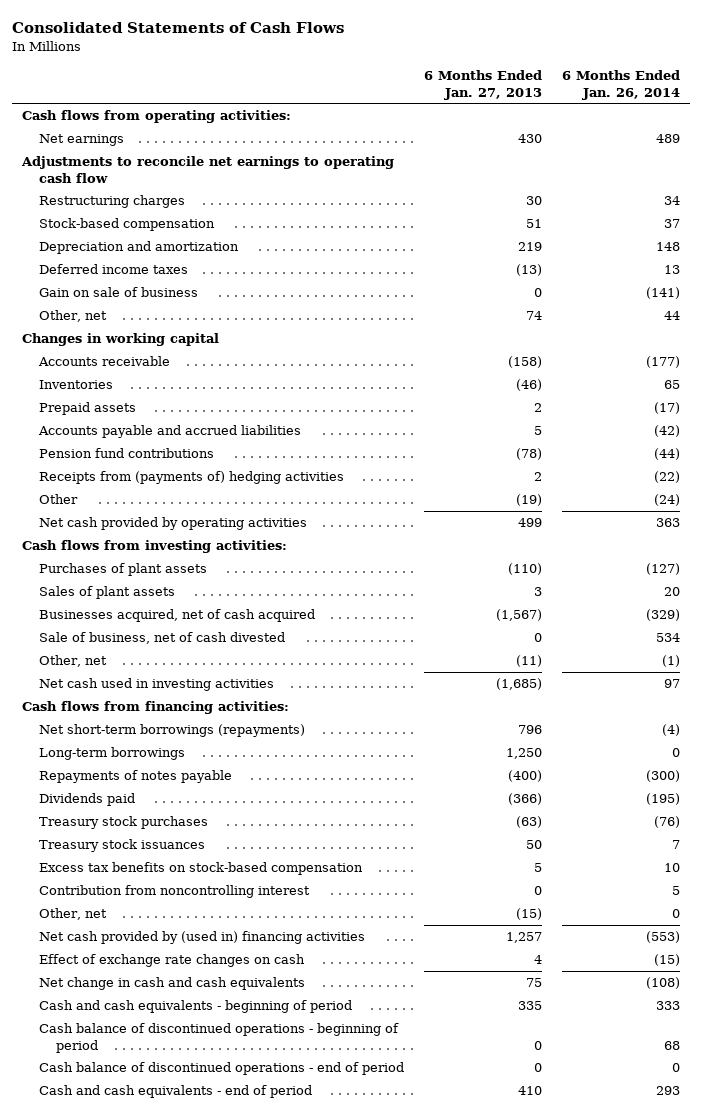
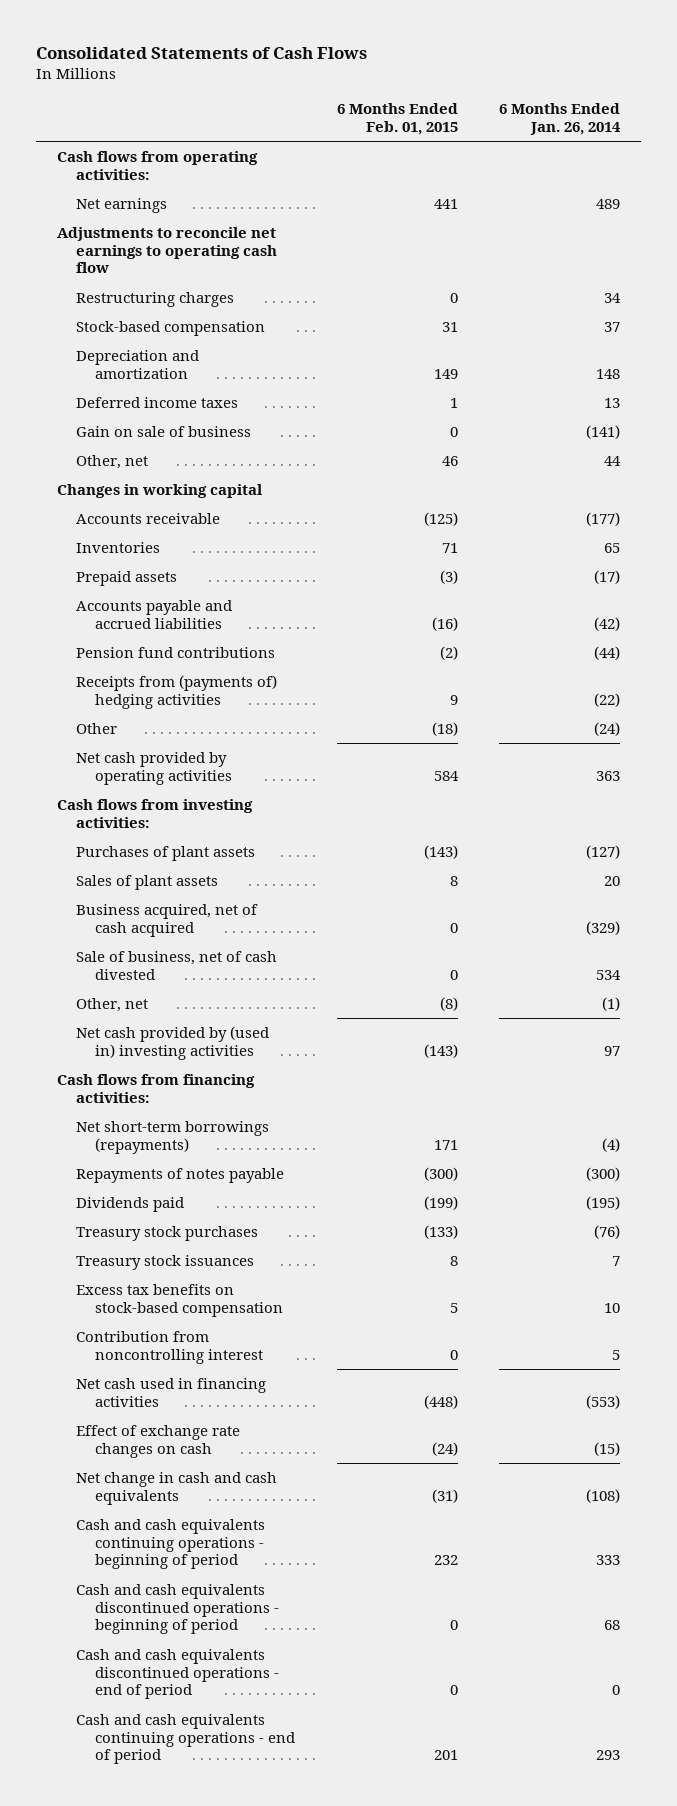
[423,70,542,100] 6 Months Ended Jan. 27, 2013 -> none
none -> [336,102,458,135] 6 Months Ended Feb. 01, 2015
[39,609,316,623] Businesses acquired, net of cash acquired -> [75,904,258,937] Business acquired, net of cash acquired
[39,678,275,692] Net cash used in investing activities -> [75,1026,269,1060] Net cash provided by (used in) investing activities
[39,747,186,761] Long-term borrowings -> none
[39,908,108,921] Other, net -> none
[39,931,366,945] Net cash provided by (used in) financing activities -> [75,1378,266,1407] Net cash used in financing activities
[39,1000,353,1014] Cash and cash equivalents - beginning of period -> [75,1519,265,1570] Cash and cash equivalents continuing operations - beginning of period
[39,1023,400,1053] Cash balance of discontinued operations - beginning of period -> [75,1584,279,1635] Cash and cash equivalents discontinued operations - beginning of period
[39,1062,405,1076] Cash balance of discontinued operations - end of period -> [75,1649,279,1700] Cash and cash equivalents discontinued operations - end of period
[39,1085,313,1099] Cash and cash equivalents - end of period -> [75,1714,295,1765] Cash and cash equivalents continuing operations - end of period

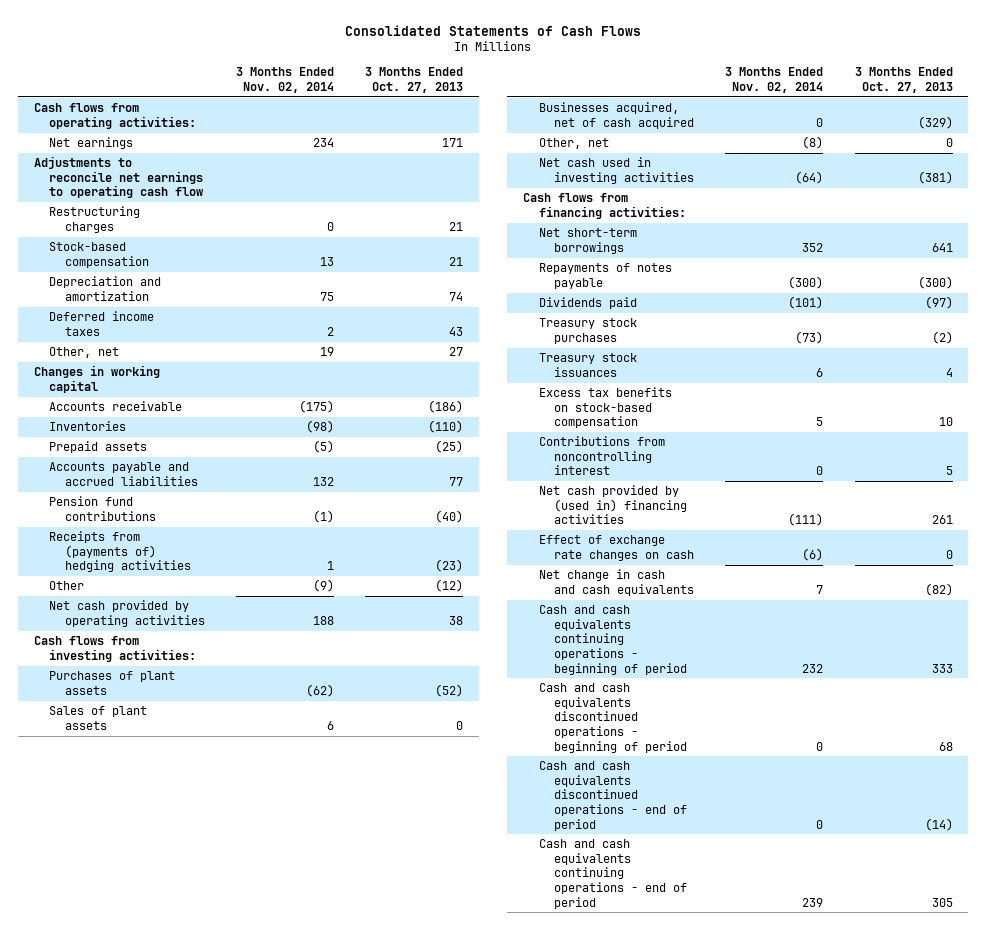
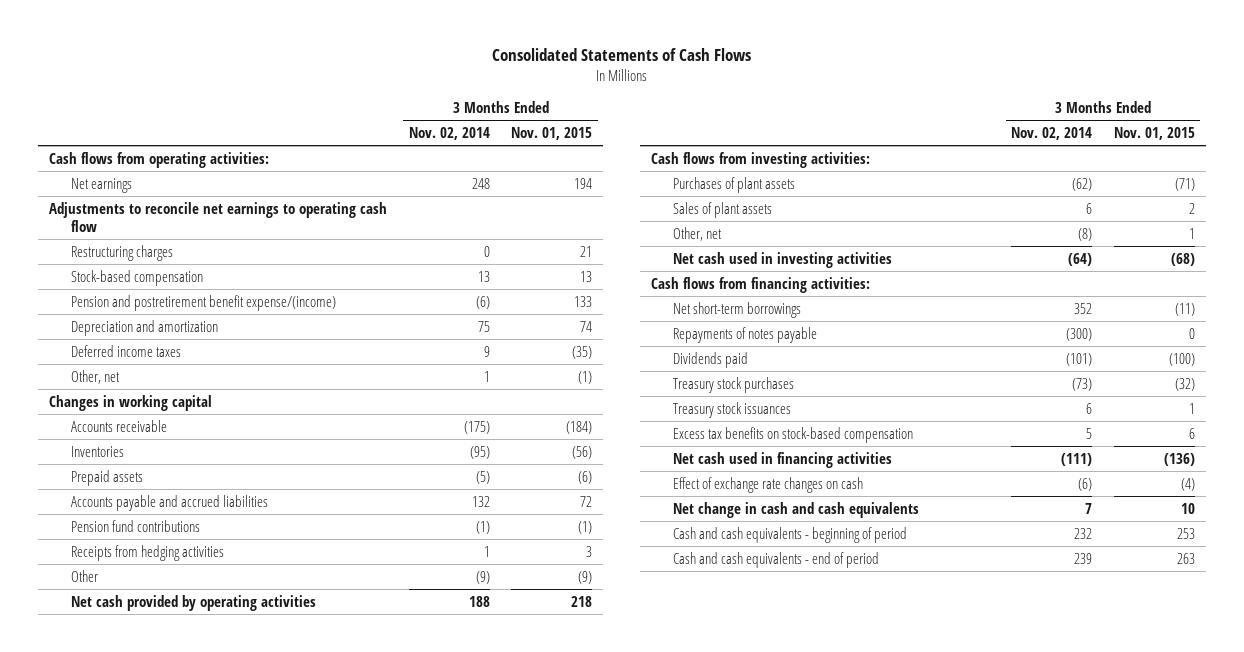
[365,67,464,93] 3 Months Ended Oct. 27, 2013 -> none
none -> [511,127,593,141] Nov. 01, 2015
[313,138,335,148] 234 -> [471,177,490,189] 248
none -> [70,294,336,311] Pension and postretirement benefit expense/(income)
[327,326,335,336] 2 -> [483,345,490,357] 9
[320,347,335,357] 19 -> [483,370,490,382] 1
[306,420,335,434] (98) -> [469,445,490,459] (95)
[49,531,191,573] Receipts from (payments of) hedging activities -> [70,544,224,561] Receipts from hedging activities
[538,102,695,129] Businesses acquired, net of cash acquired -> none
[538,436,665,476] Contributions from noncontrolling interest -> none
[538,485,688,525] Net cash provided by (used in) financing activities -> [673,451,893,468] Net cash used in financing activities
[538,683,688,753] Cash and cash equivalents discontinued operations - beginning of period -> none
[538,761,688,831] Cash and cash equivalents discontinued operations - end of period -> none
[538,605,688,675] Cash and cash equivalents continuing operations - beginning of period -> [673,526,908,543] Cash and cash equivalents - beginning of period
[538,839,688,909] Cash and cash equivalents continuing operations - end of period -> [673,551,880,568] Cash and cash equivalents - end of period

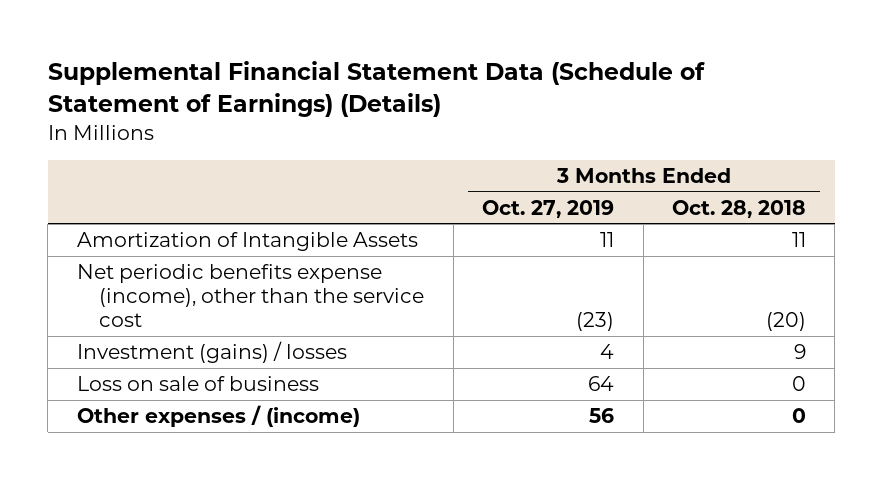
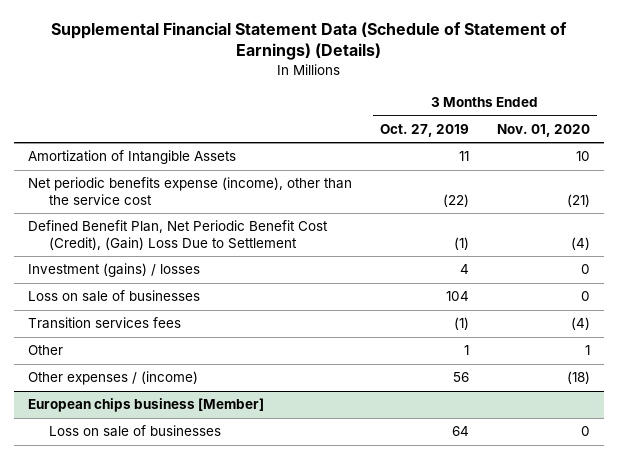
[671,199,806,218] Oct. 28, 2018 -> none
none -> [496,123,590,137] Nov. 01, 2020
[576,312,615,332] (23) -> [442,193,469,207] (22)
none -> [27,220,328,250] Defined Benefit Plan, Net Periodic Benefit Cost (Credit), (Gain) Loss Due to Settlement
[76,375,319,391] Loss on sale of business -> [27,290,200,303] Loss on sale of businesses
[588,375,615,391] 64 -> [445,291,469,302] 104
none -> [27,317,181,330] Transition services fees
none -> [27,345,63,356] Other
none -> [27,398,264,413] European chips business [Member]
none -> [49,425,222,438] Loss on sale of businesses

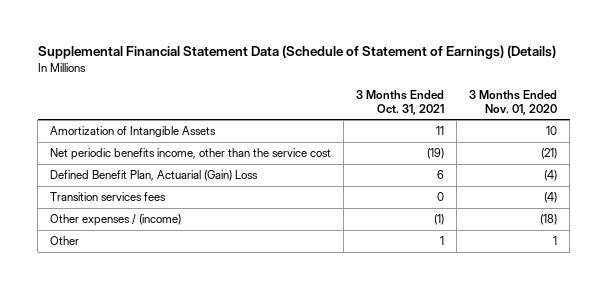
[379,123,469,137] Oct. 27, 2019 -> none
none -> [356,89,445,115] 3 Months Ended Oct. 31, 2021
[27,220,328,250] Defined Benefit Plan, Net Periodic Benefit Cost (Credit), (Gain) Loss Due to Settlement -> none
[27,263,200,278] Investment (gains) / losses -> none
[27,290,200,303] Loss on sale of businesses -> none
[27,177,352,205] Net periodic benefits expense (income), other than the service cost -> [50,148,332,161] Net periodic benefits income, other than the service cost
none -> [50,170,259,182] Defined Benefit Plan, Actuarial (Gain) Loss
[27,398,264,413] European chips business [Member] -> none
[49,425,222,438] Loss on sale of businesses -> none
[27,345,63,356] Other -> [50,236,80,246] Other

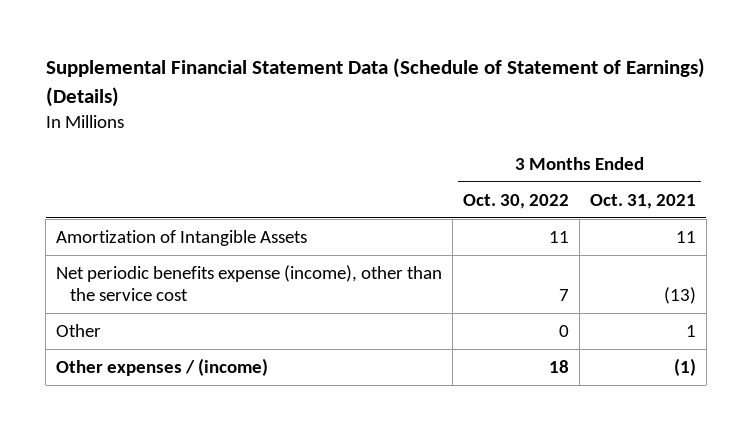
[469,89,558,115] 3 Months Ended Nov. 01, 2020 -> none
none -> [463,193,570,209] Oct. 30, 2022
[50,170,259,182] Defined Benefit Plan, Actuarial (Gain) Loss -> none
[50,192,167,202] Transition services fees -> none
[50,148,332,161] Net periodic benefits income, other than the service cost -> [56,264,443,301] Net periodic benefits expense (income), other than the service cost
[427,148,445,160] (19) -> [663,286,696,304] (13)
[50,214,182,227] Other expenses / (income) -> [56,357,269,376] Other expenses / (income)

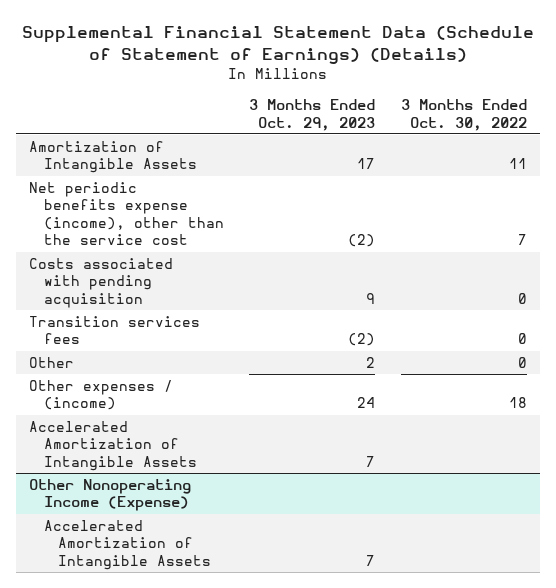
[589,193,696,209] Oct. 31, 2021 -> none
none -> [249,99,376,131] 3 Months Ended Oct. 29, 2023
none -> [29,257,174,308] Costs associated with pending acquisition
none -> [29,315,201,345] Transition services fees
none -> [29,420,197,471] Accelerated Amortization of Intangible Assets
none -> [29,478,192,512] Other Nonoperating Income (Expense)
none -> [43,519,212,570] Accelerated Amortization of Intangible Assets

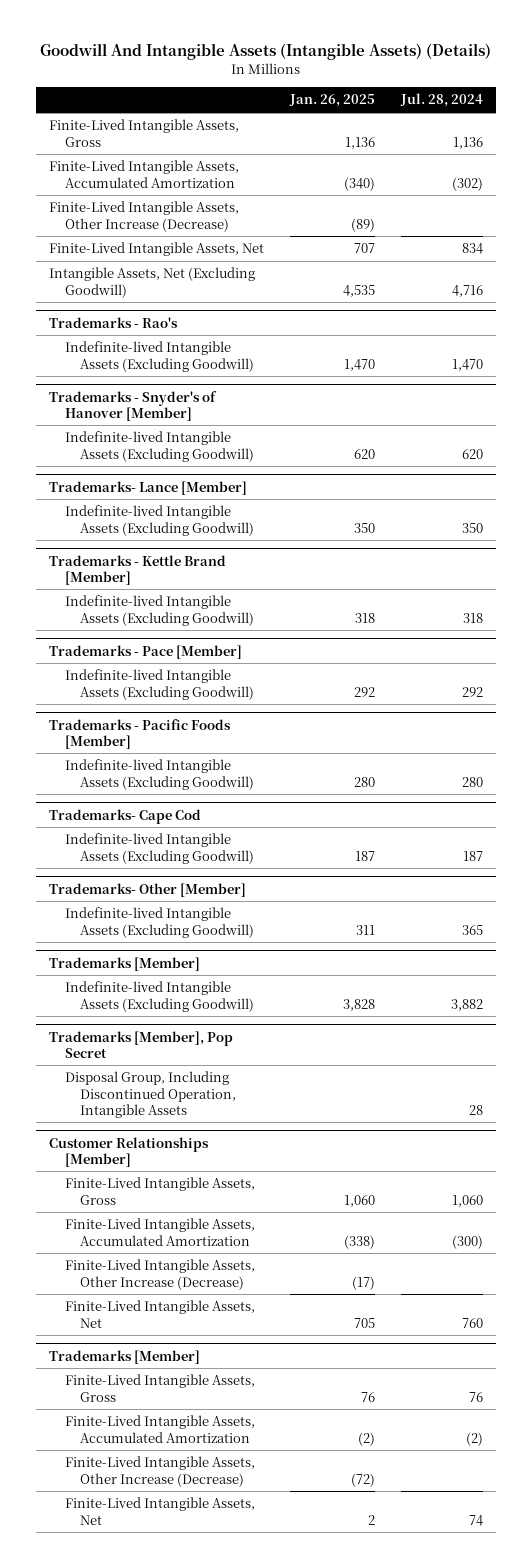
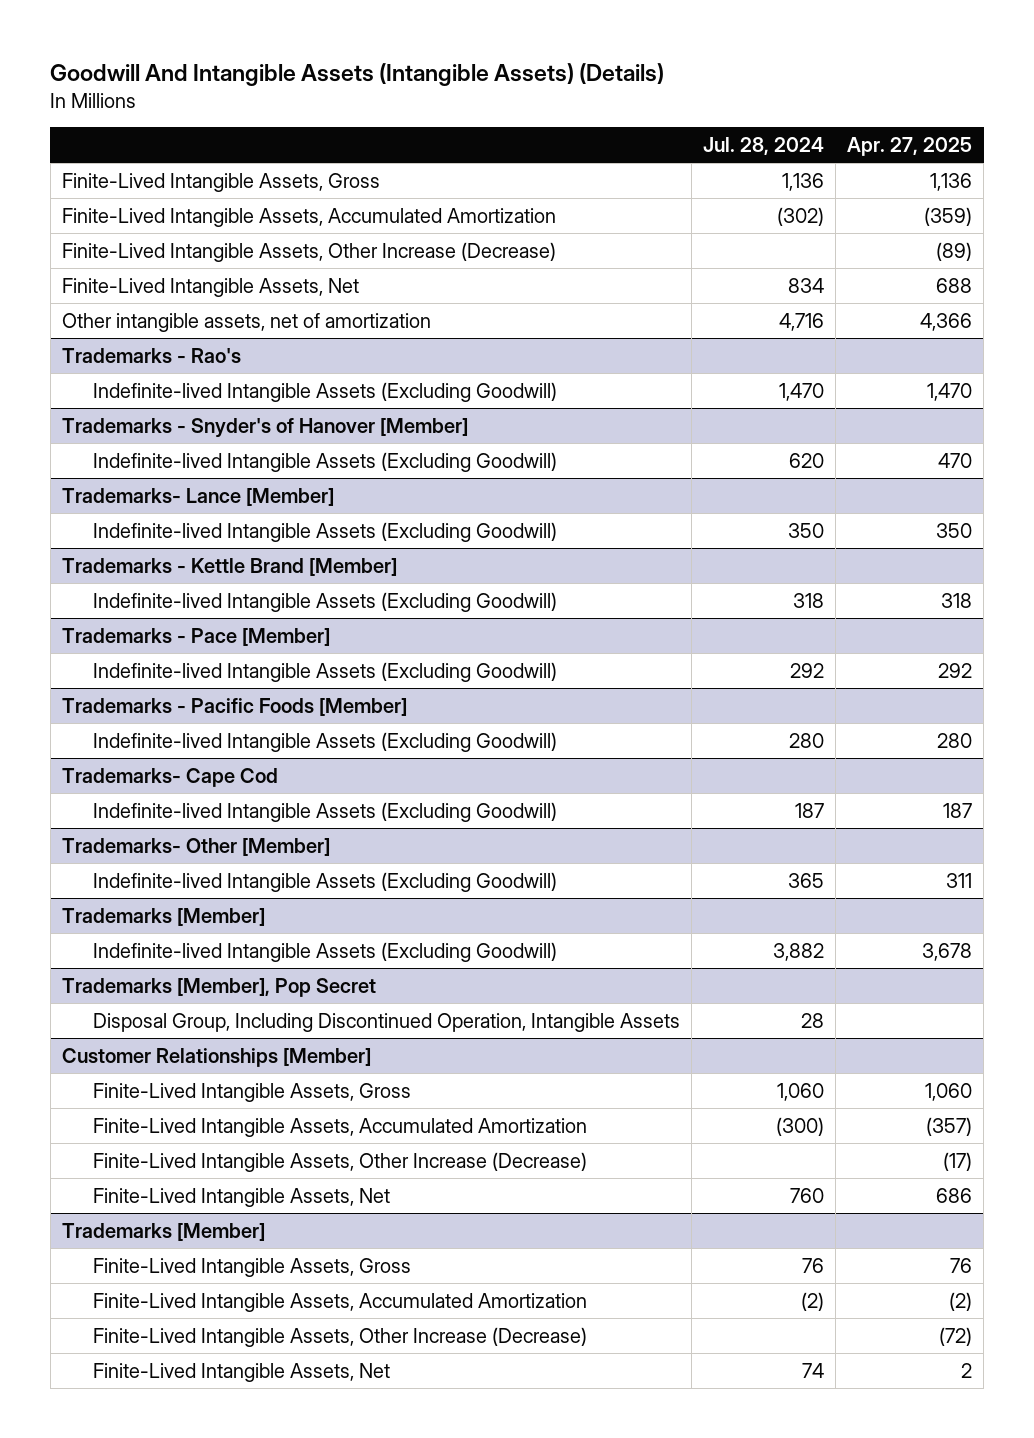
[288,94,375,108] Jan. 26, 2025 -> none
none -> [846,137,972,157] Apr. 27, 2025
[48,267,255,298] Intangible Assets, Net (Excluding Goodwill) -> [61,312,431,332] Other intangible assets, net of amortization

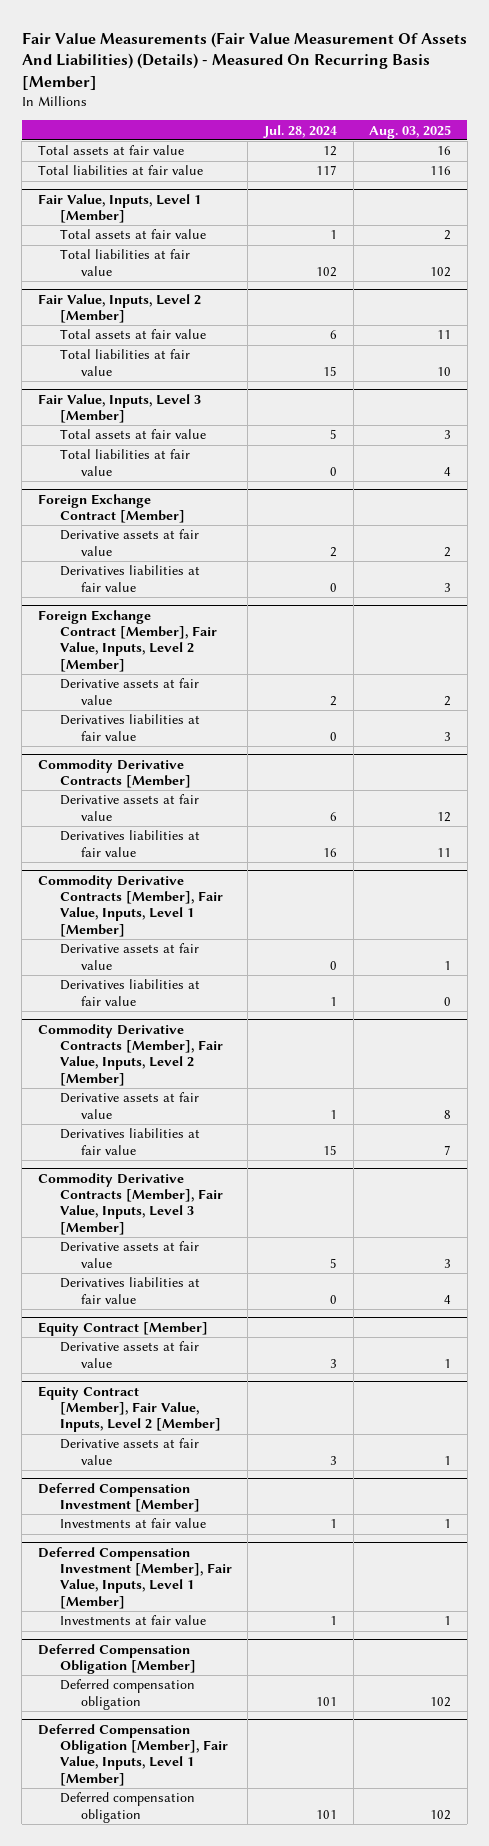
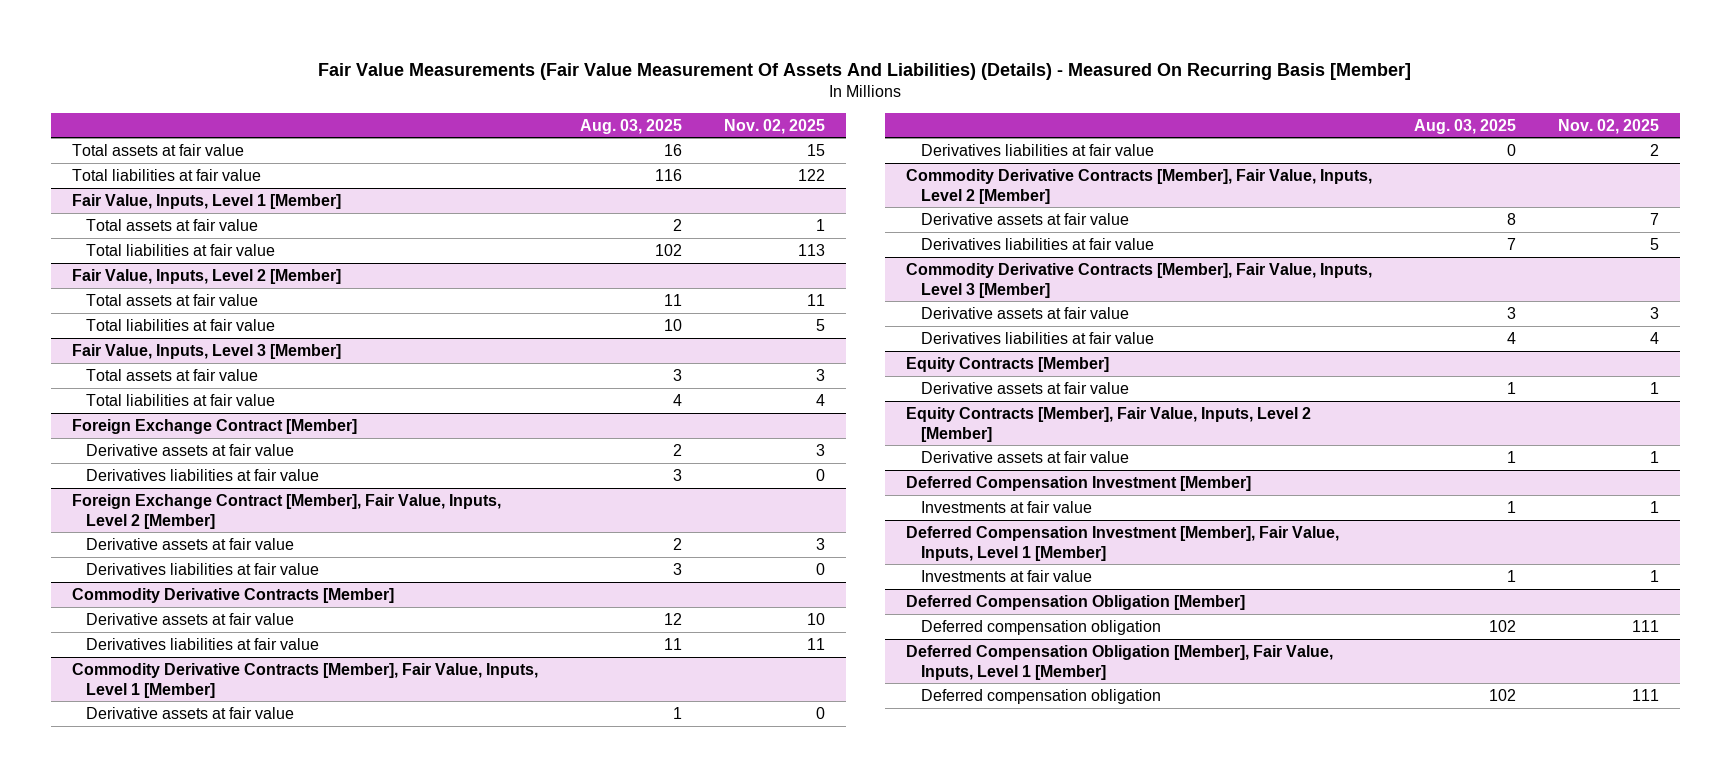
[262,124,337,138] Jul. 28, 2024 -> none
none -> [723,118,825,134] Nov. 02, 2025
[38,1321,209,1336] Equity Contract [Member] -> [906,356,1110,372] Equity Contracts [Member]
[38,1385,221,1433] Equity Contract [Member], Fair Value, Inputs, Level 2 [Member] -> [906,406,1312,442] Equity Contracts [Member], Fair Value, Inputs, Level 2 [Member]

